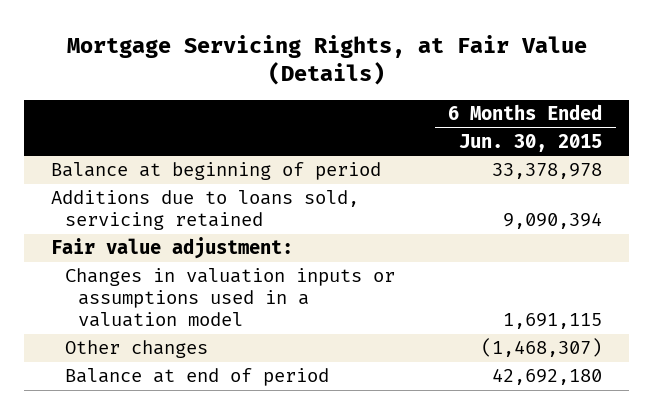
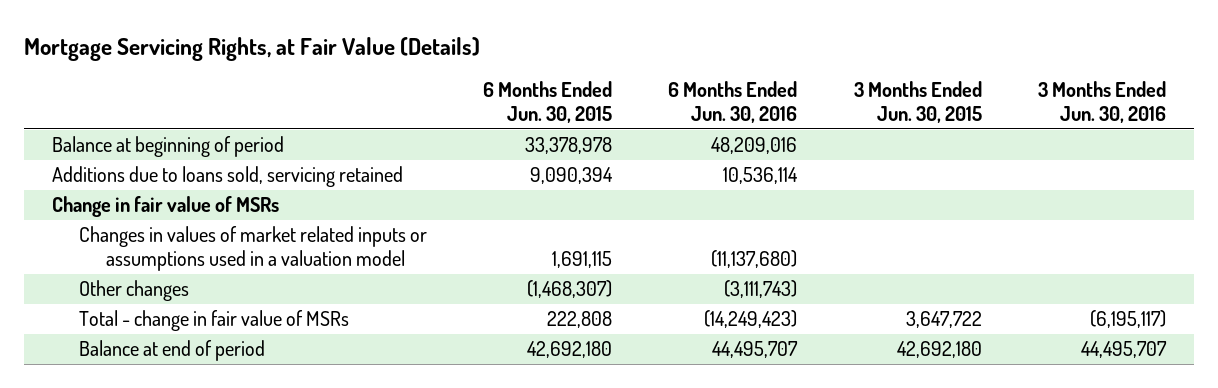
none -> [668,81,798,124] 6 Months Ended Jun. 30, 2016
none -> [853,81,982,124] 3 Months Ended Jun. 30, 2015
none -> [1037,81,1166,124] 3 Months Ended Jun. 30, 2016
[50,237,293,260] Fair value adjustment: -> [52,196,280,218] Change in fair value of MSRs
[64,268,395,328] Changes in valuation inputs or assumptions used in a valuation model -> [78,226,427,272] Changes in values of market related inputs or assumptions used in a valuation model
none -> [78,310,349,332] Total - change in fair value of MSRs

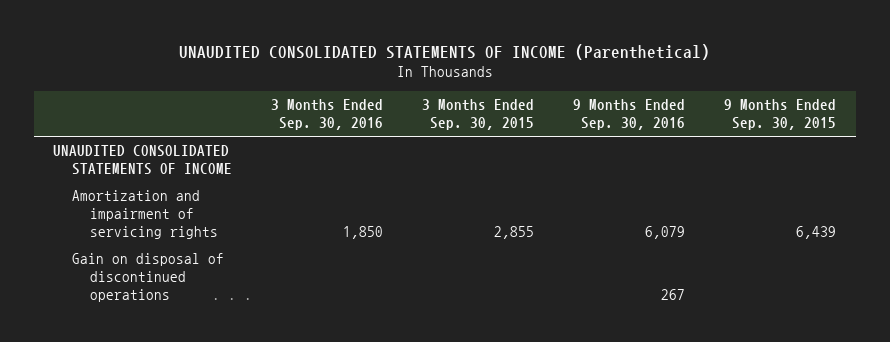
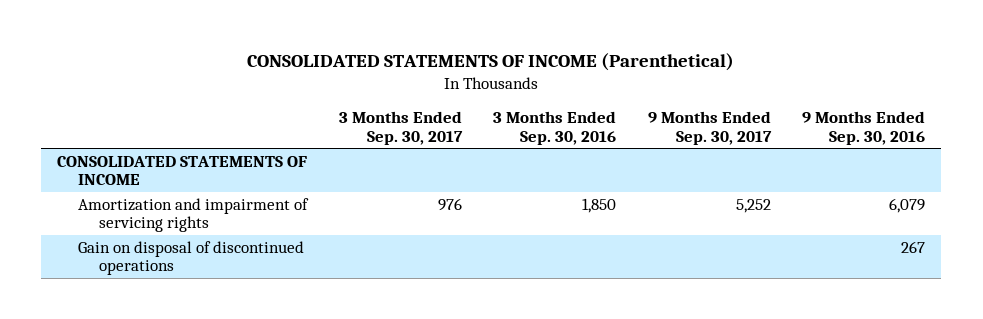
[178,43,710,60] UNAUDITED CONSOLIDATED STATEMENTS OF INCOME (Parenthetical) -> [247,52,735,71] CONSOLIDATED STATEMENTS OF INCOME (Parenthetical)
[422,99,535,131] 3 Months Ended Sep. 30, 2015 -> none
[724,99,837,131] 9 Months Ended Sep. 30, 2015 -> none
none -> [338,110,463,145] 3 Months Ended Sep. 30, 2017
none -> [647,110,772,145] 9 Months Ended Sep. 30, 2017
[53,145,232,176] UNAUDITED CONSOLIDATED STATEMENTS OF INCOME -> [57,155,308,186] CONSOLIDATED STATEMENTS OF INCOME

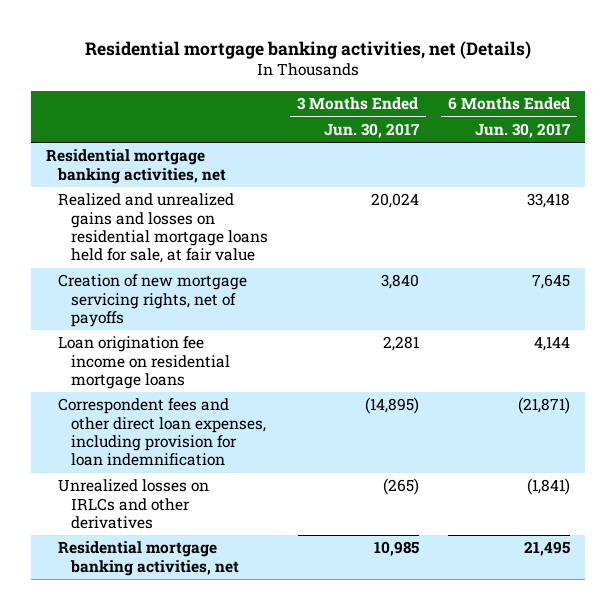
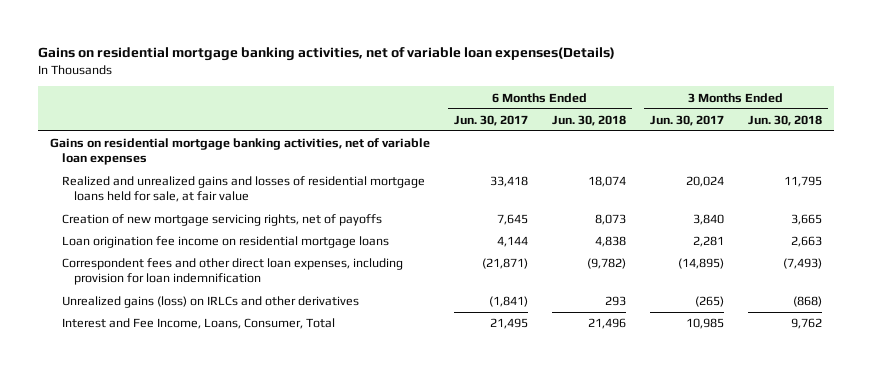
[84,40,531,59] Residential mortgage banking activities, net (Details) -> [38,47,616,62] Gains on residential mortgage banking activities, net of variable loan expenses(Details)
none -> [552,114,627,126] Jun. 30, 2018
none -> [748,114,823,126] Jun. 30, 2018
[45,149,227,184] Residential mortgage banking activities, net -> [50,138,431,166] Gains on residential mortgage banking activities, net of variable loan expenses
[58,193,269,264] Realized and unrealized gains and losses on residential mortgage loans held for sale, at fair value -> [62,176,426,203] Realized and unrealized gains and losses of residential mortgage loans held for sale, at fair value
[58,479,210,530] Unrealized losses on IRLCs and other derivatives -> [62,296,360,309] Unrealized gains (loss) on IRLCs and other derivatives
[58,541,240,576] Residential mortgage banking activities, net -> [62,318,336,330] Interest and Fee Income, Loans, Consumer, Total

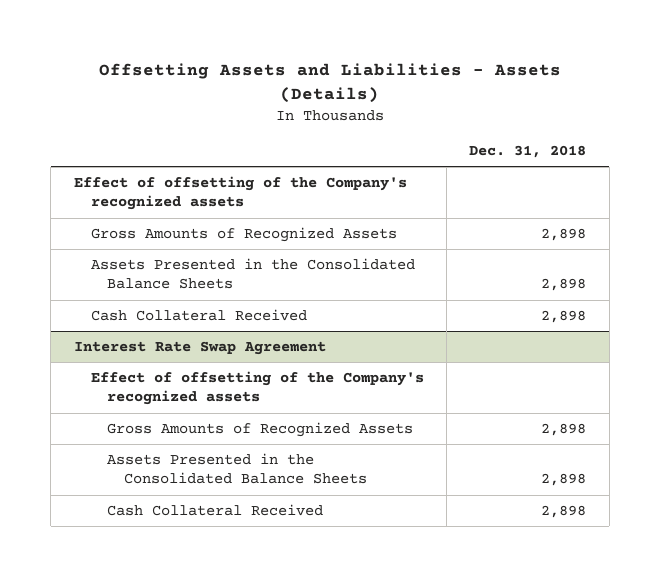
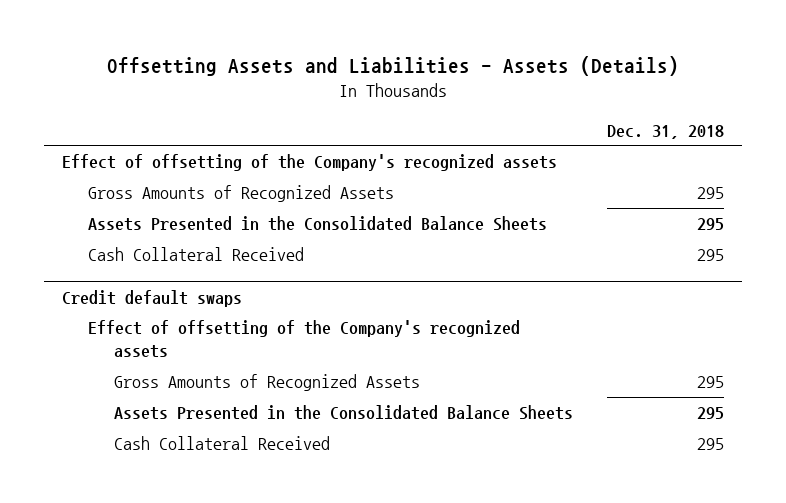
[73,341,326,356] Interest Rate Swap Agreement -> none
[541,228,587,242] 2,898 -> [697,187,725,200] 295
[541,278,587,292] 2,898 -> [697,218,725,231] 295
[541,310,587,324] 2,898 -> [697,249,725,262] 295
none -> [61,289,242,307] Credit default swaps
[541,423,587,437] 2,898 -> [697,376,725,389] 295
[541,473,587,487] 2,898 -> [697,407,725,420] 295
[541,505,587,519] 2,898 -> [697,438,725,451] 295

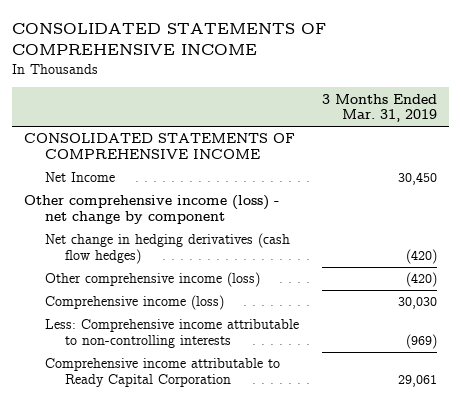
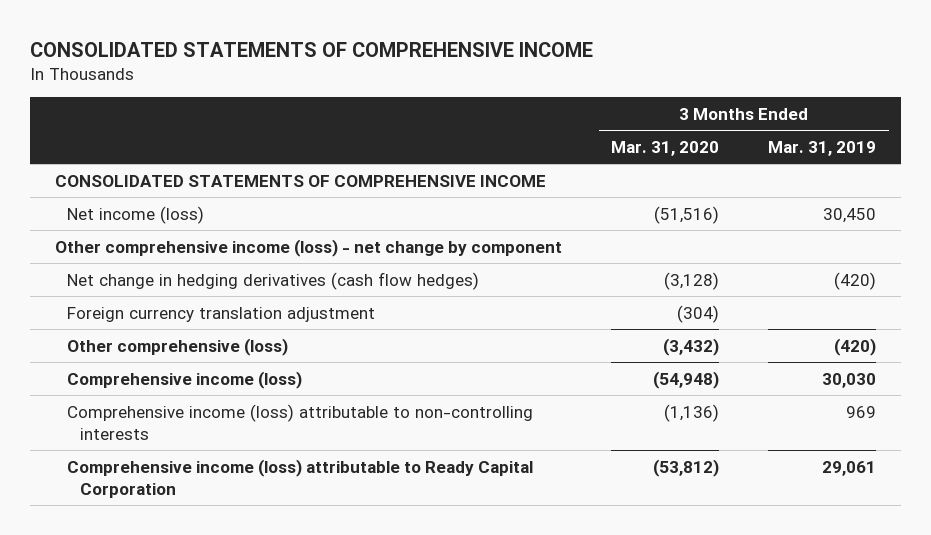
none -> [611,140,720,156] Mar. 31, 2020
[44,172,115,183] Net Income -> [67,205,205,224] Net income (loss)
none -> [67,306,376,322] Foreign currency translation adjustment
[44,272,260,288] Other comprehensive income (loss) -> [67,337,289,356] Other comprehensive (loss)
[44,319,299,349] Less: Comprehensive income attributable to non-controlling interests -> [67,403,534,440] Comprehensive income (loss) attributable to non-controlling interests
[405,334,437,350] (969) -> [846,405,877,418] 969
[44,358,280,388] Comprehensive income attributable to Ready Capital Corporation -> [67,458,534,498] Comprehensive income (loss) attributable to Ready Capital Corporation

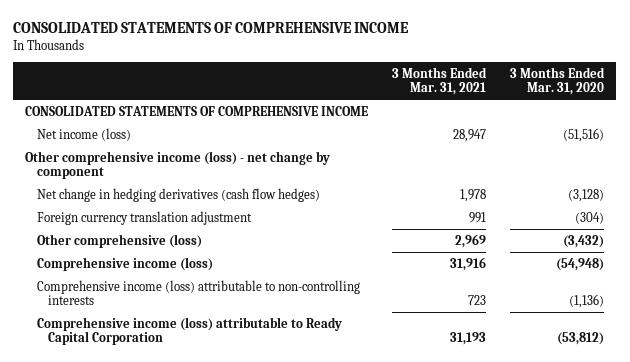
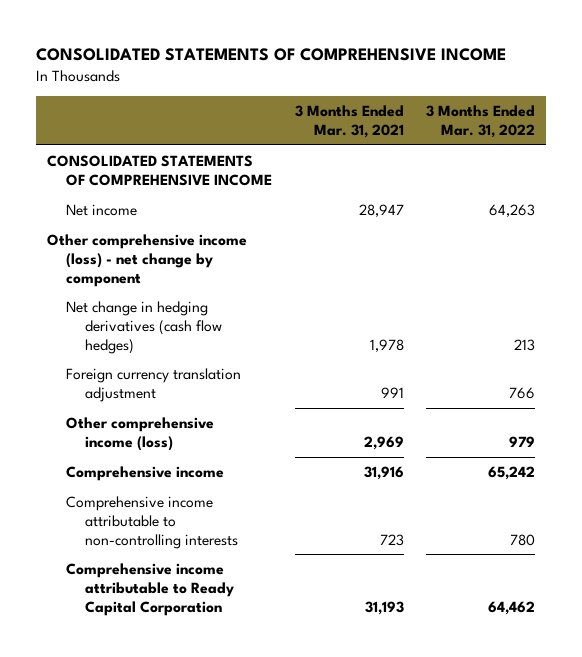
[510,66,606,96] 3 Months Ended Mar. 31, 2020 -> none
none -> [425,105,535,138] 3 Months Ended Mar. 31, 2022
[36,127,131,141] Net income (loss) -> [66,203,138,216] Net income
[36,233,202,248] Other comprehensive (loss) -> [66,416,215,451] Other comprehensive income (loss)
[36,256,213,271] Comprehensive income (loss) -> [66,465,225,481] Comprehensive income
[36,279,360,306] Comprehensive income (loss) attributable to non-controlling interests -> [66,495,239,549] Comprehensive income attributable to non-controlling interests
[36,316,342,346] Comprehensive income (loss) attributable to Ready Capital Corporation -> [66,562,235,616] Comprehensive income attributable to Ready Capital Corporation

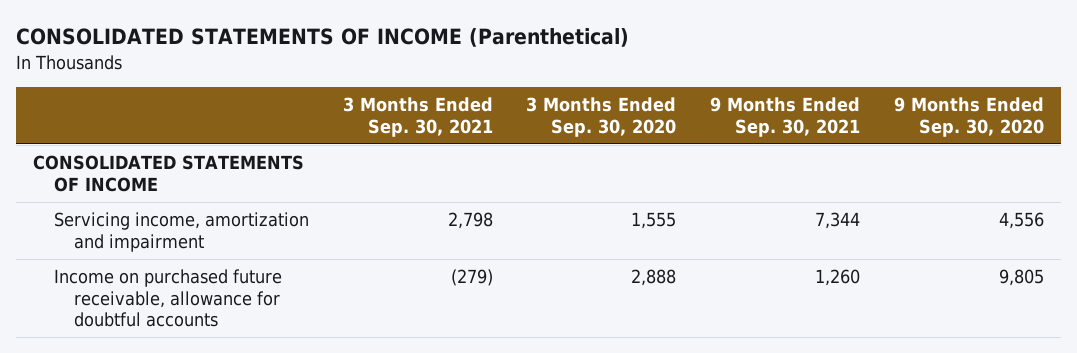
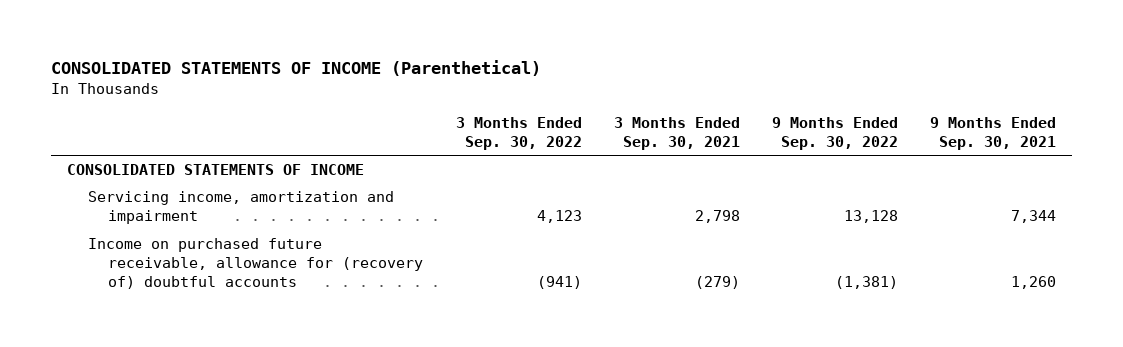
[526,97,677,137] 3 Months Ended Sep. 30, 2020 -> none
[894,97,1045,137] 9 Months Ended Sep. 30, 2020 -> none
none -> [455,116,582,151] 3 Months Ended Sep. 30, 2022
none -> [772,116,899,151] 9 Months Ended Sep. 30, 2022
[53,269,282,328] Income on purchased future receivable, allowance for doubtful accounts -> [87,238,424,290] Income on purchased future receivable, allowance for (recovery of) doubtful accounts

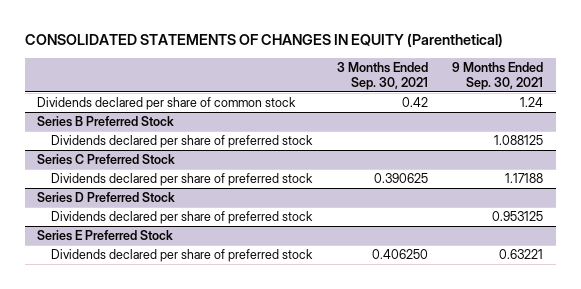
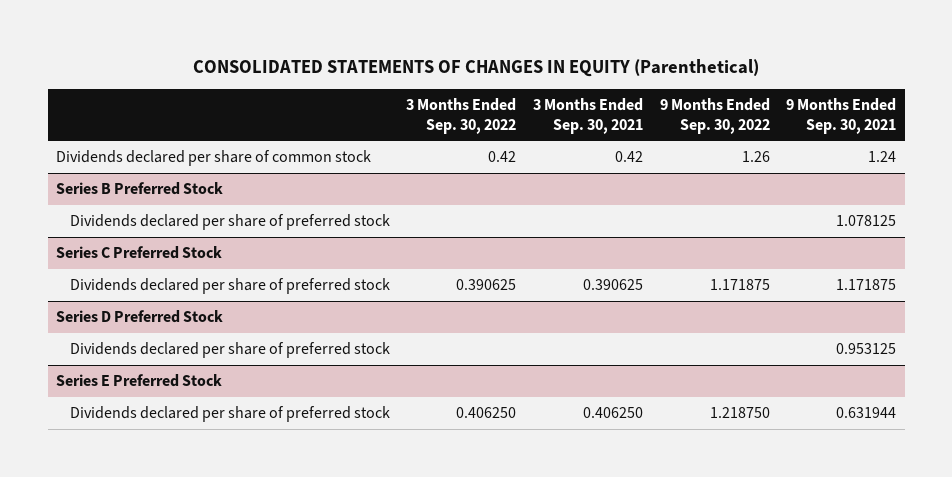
none -> [406,98,517,134] 3 Months Ended Sep. 30, 2022
none -> [659,98,770,134] 9 Months Ended Sep. 30, 2022
[494,135,544,146] 1.088125 -> [836,215,897,227] 1.078125
[505,173,544,184] 1.17188 -> [836,279,897,291] 1.171875
[499,249,544,260] 0.63221 -> [836,407,897,419] 0.631944

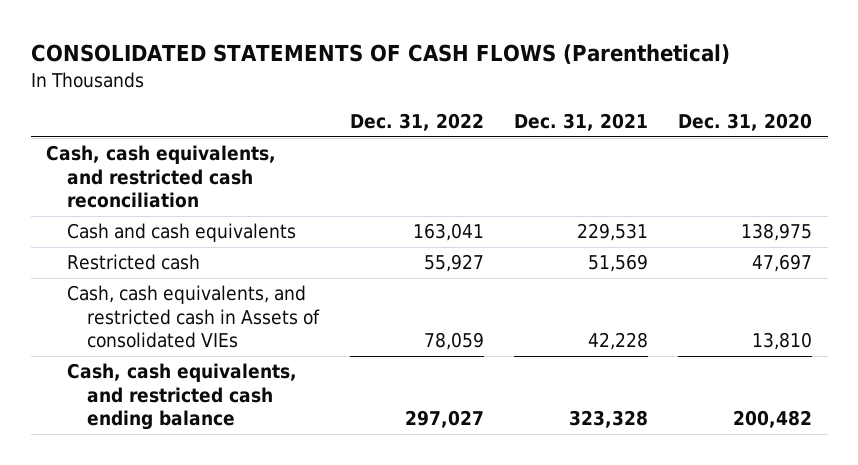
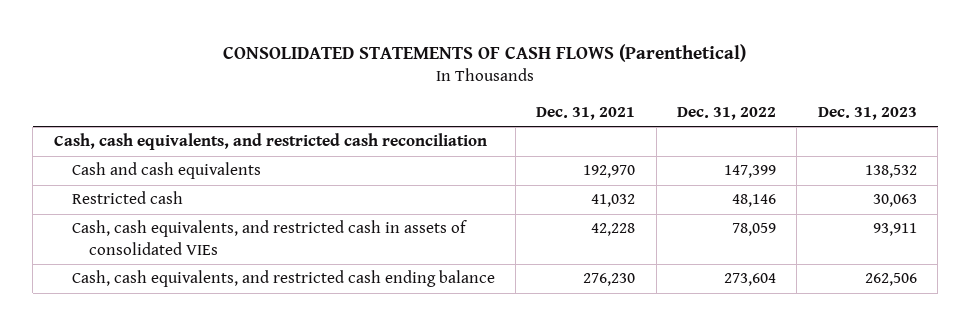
[678,113,813,132] Dec. 31, 2020 -> none
none -> [817,106,917,120] Dec. 31, 2023
[412,223,484,242] 163,041 -> [724,165,777,179] 147,399
[577,223,649,242] 229,531 -> [583,165,636,179] 192,970
[423,254,484,273] 55,927 -> [732,194,777,208] 48,146
[588,254,649,273] 51,569 -> [591,194,636,208] 41,032
[66,285,321,349] Cash, cash equivalents, and restricted cash in Assets of consolidated VIEs -> [71,220,467,255] Cash, cash equivalents, and restricted cash in assets of consolidated VIEs
[404,410,484,429] 297,027 -> [724,273,777,287] 273,604
[569,410,649,429] 323,328 -> [583,273,636,287] 276,230

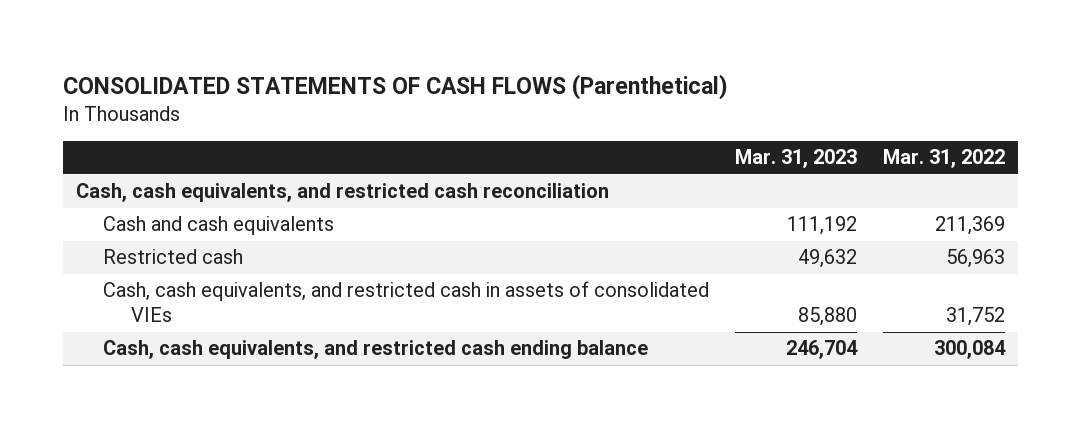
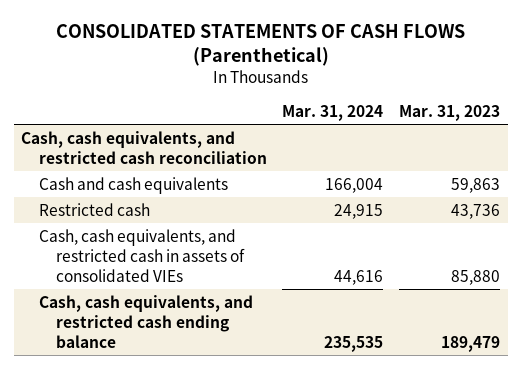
[883,149,1006,169] Mar. 31, 2022 -> none
none -> [282,104,384,121] Mar. 31, 2024
[787,216,858,236] 111,192 -> [450,177,500,193] 59,863
[798,249,858,269] 49,632 -> [450,203,500,219] 43,736
[786,340,859,360] 246,704 -> [440,335,500,352] 189,479

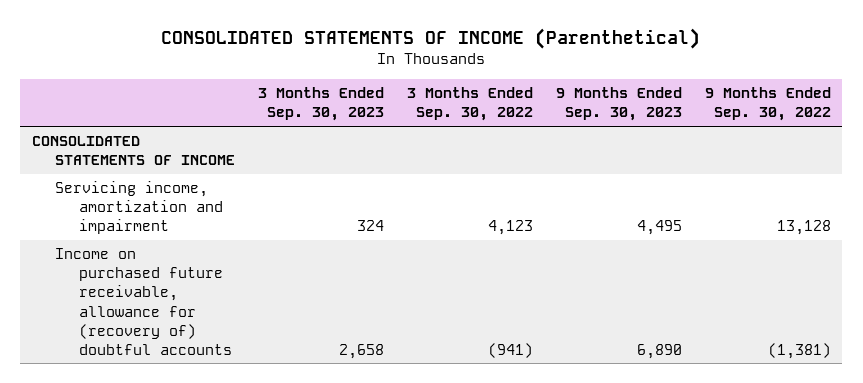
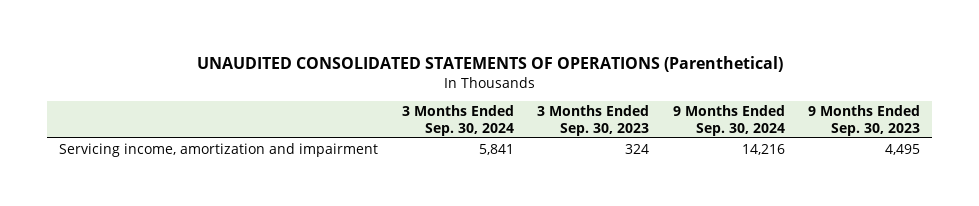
[161,27,701,49] CONSOLIDATED STATEMENTS OF INCOME (Parenthetical) -> [196,55,783,72] UNAUDITED CONSOLIDATED STATEMENTS OF OPERATIONS (Parenthetical)
[407,87,534,122] 3 Months Ended Sep. 30, 2022 -> none
[704,87,831,122] 9 Months Ended Sep. 30, 2022 -> none
none -> [401,105,514,136] 3 Months Ended Sep. 30, 2024
none -> [672,105,785,136] 9 Months Ended Sep. 30, 2024
[31,136,236,166] CONSOLIDATED STATEMENTS OF INCOME -> none
[55,248,232,355] Income on purchased future receivable, allowance for (recovery of) doubtful accounts -> none

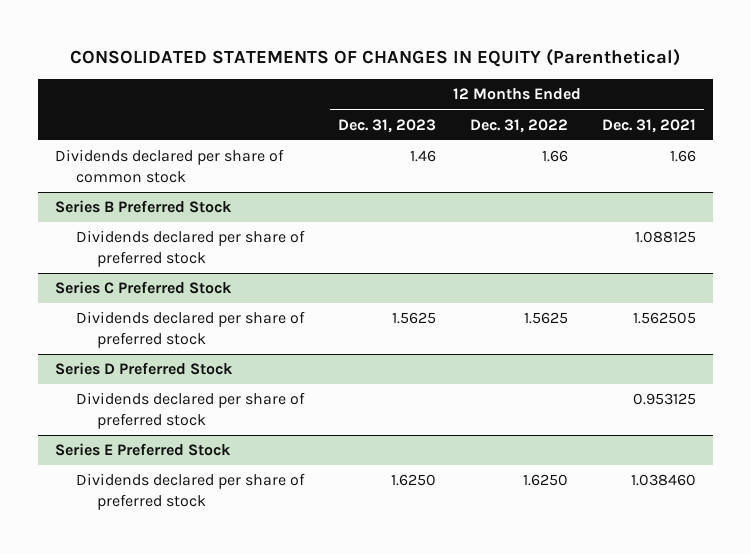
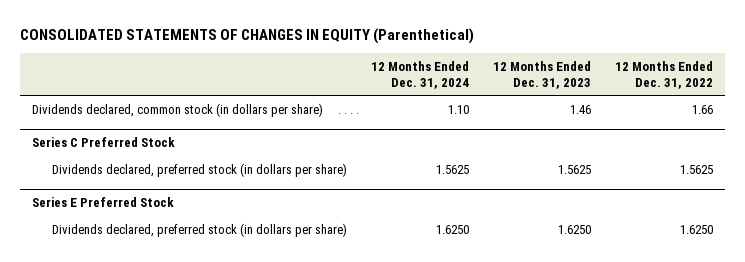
[601,118,696,133] Dec. 31, 2021 -> none
none -> [371,61,470,89] 12 Months Ended Dec. 31, 2024
[55,200,233,214] Series B Preferred Stock -> none
[76,230,306,267] Dividends declared per share of preferred stock -> none
[55,149,285,183] Dividends declared per share of common stock -> [32,102,324,117] Dividends declared, common stock (in dollars per share)
[55,362,234,376] Series D Preferred Stock -> none
[76,392,306,429] Dividends declared per share of preferred stock -> none
[76,311,306,348] Dividends declared per share of preferred stock -> [52,162,348,177] Dividends declared, preferred stock (in dollars per share)
[76,473,306,510] Dividends declared per share of preferred stock -> [52,222,348,237] Dividends declared, preferred stock (in dollars per share)

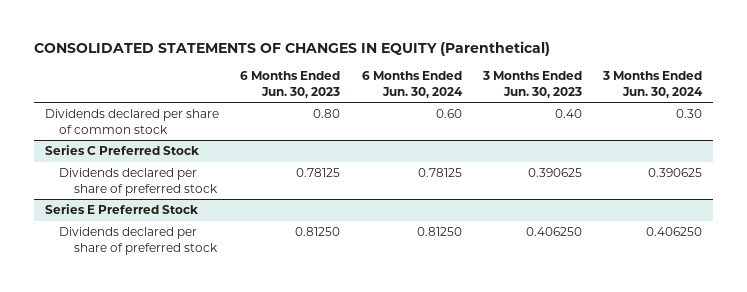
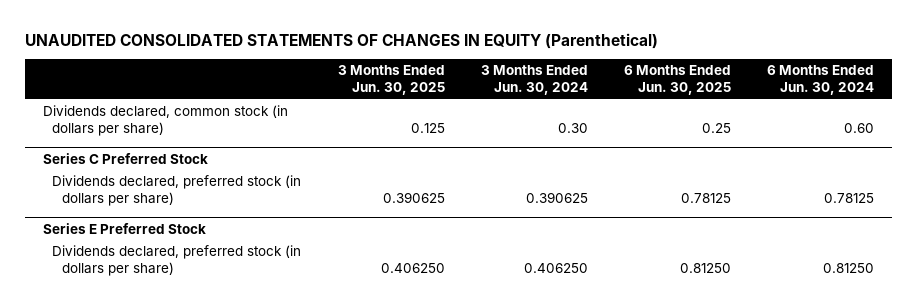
[34,41,551,57] CONSOLIDATED STATEMENTS OF CHANGES IN EQUITY (Parenthetical) -> [24,32,658,49] UNAUDITED CONSOLIDATED STATEMENTS OF CHANGES IN EQUITY (Parenthetical)
[240,71,341,98] 6 Months Ended Jun. 30, 2023 -> none
[481,71,582,98] 3 Months Ended Jun. 30, 2023 -> none
none -> [337,65,445,96] 3 Months Ended Jun. 30, 2025
none -> [623,65,731,96] 6 Months Ended Jun. 30, 2025
[45,109,220,134] Dividends declared per share of common stock -> [42,104,288,137] Dividends declared, common stock (in dollars per share)
[59,168,218,196] Dividends declared per share of preferred stock -> [52,174,302,207] Dividends declared, preferred stock (in dollars per share)
[59,227,218,255] Dividends declared per share of preferred stock -> [52,244,302,277] Dividends declared, preferred stock (in dollars per share)

